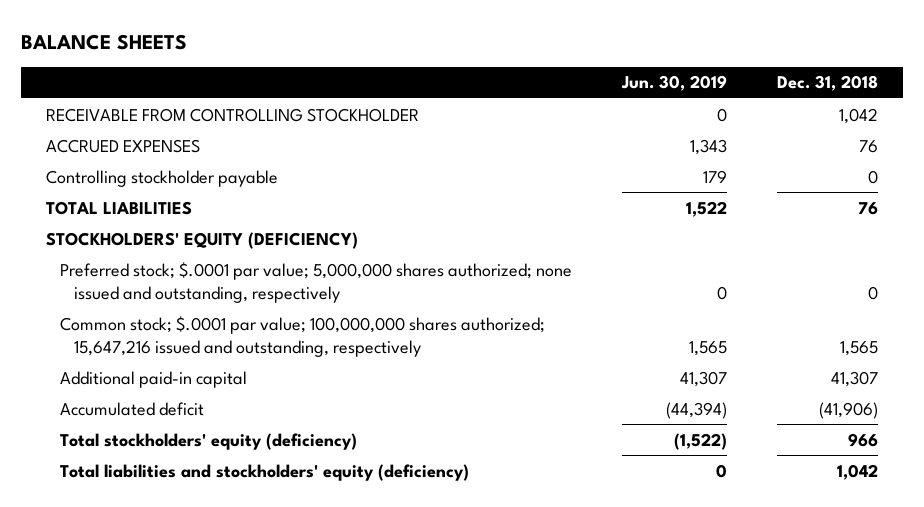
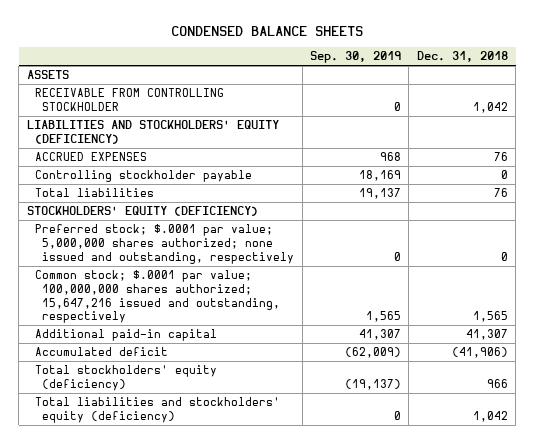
[20,33,187,50] BALANCE SHEETS -> [171,25,364,36] CONDENSED BALANCE SHEETS
[621,75,728,92] Jun. 30, 2019 -> none
none -> [310,51,402,64] Sep. 30, 2019
none -> [26,70,69,80] ASSETS
none -> [26,120,279,144] LIABILITIES AND STOCKHOLDERS' EQUITY (DEFICIENCY)
[45,200,192,215] TOTAL LIABILITIES -> [34,188,154,198] Total liabilities

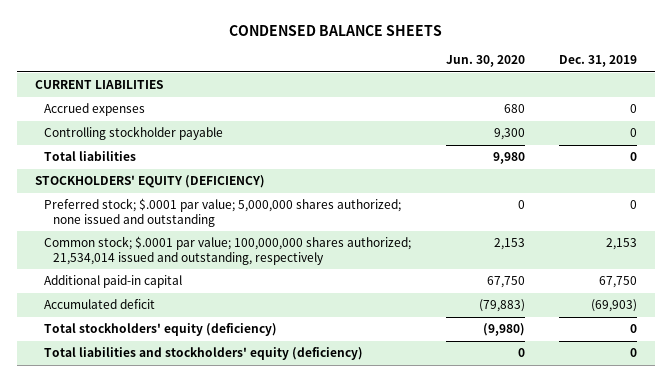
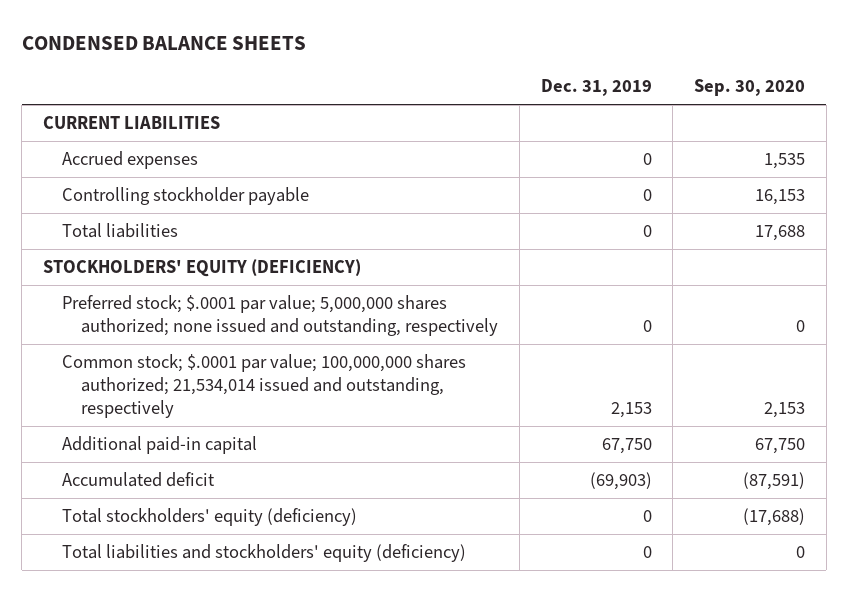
[445,55,525,68] Jun. 30, 2020 -> none
none -> [694,79,806,97] Sep. 30, 2020
[43,198,401,227] Preferred stock; $.0001 par value; 5,000,000 shares authorized; none issued and outstanding -> [61,295,499,336] Preferred stock; $.0001 par value; 5,000,000 shares authorized; none issued and outstanding, respectively

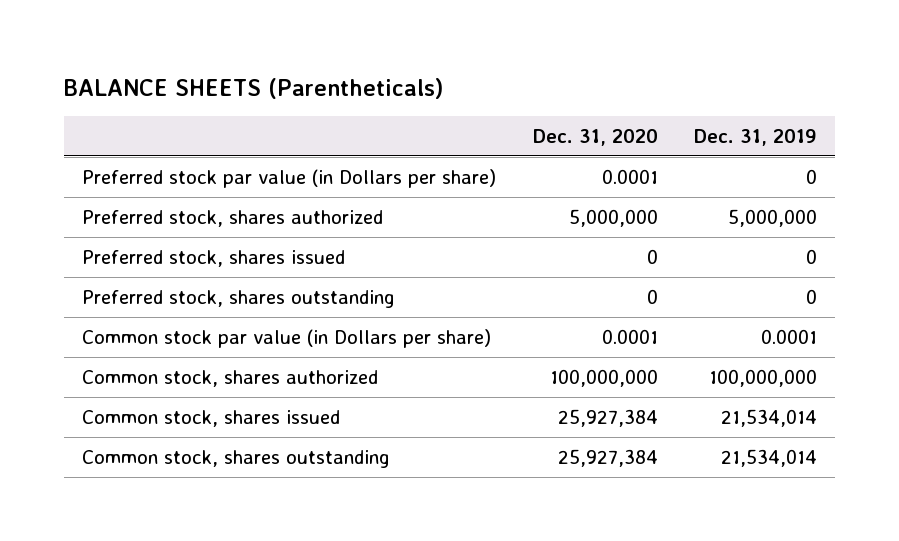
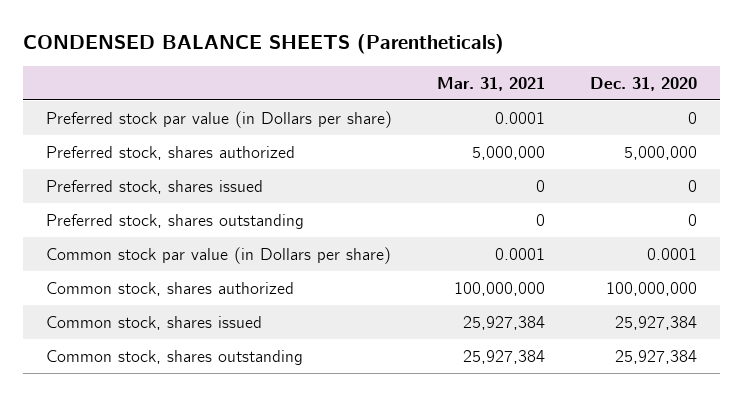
[64,77,444,99] BALANCE SHEETS (Parentheticals) -> [22,34,504,55] CONDENSED BALANCE SHEETS (Parentheticals)
[693,129,817,147] Dec. 31, 2019 -> none
none -> [437,76,546,91] Mar. 31, 2021
[601,168,658,184] 0.0001 -> [688,111,698,124] 0

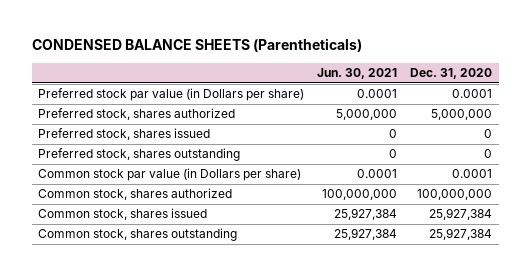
[437,76,546,91] Mar. 31, 2021 -> none
none -> [317,67,398,79] Jun. 30, 2021
[688,111,698,124] 0 -> [452,89,493,99] 0.0001

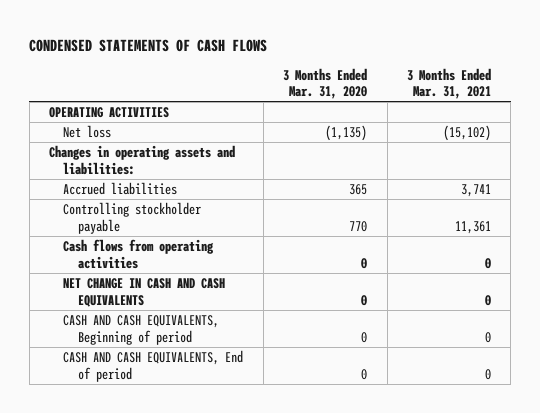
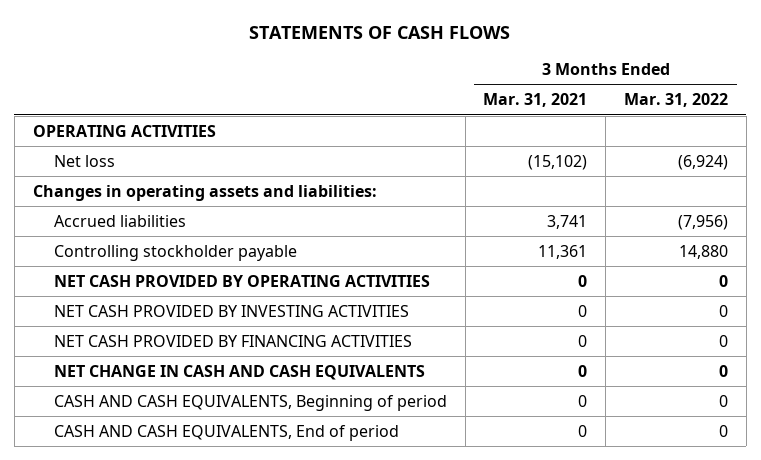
[29,38,268,52] CONDENSED STATEMENTS OF CASH FLOWS -> [249,25,511,39] STATEMENTS OF CASH FLOWS
[283,67,368,100] 3 Months Ended Mar. 31, 2020 -> none
none -> [623,93,728,108] Mar. 31, 2022
[63,238,215,269] Cash flows from operating activities -> [53,274,430,287] NET CASH PROVIDED BY OPERATING ACTIVITIES
none -> [53,304,409,317] NET CASH PROVIDED BY INVESTING ACTIVITIES
none -> [53,334,412,347] NET CASH PROVIDED BY FINANCING ACTIVITIES

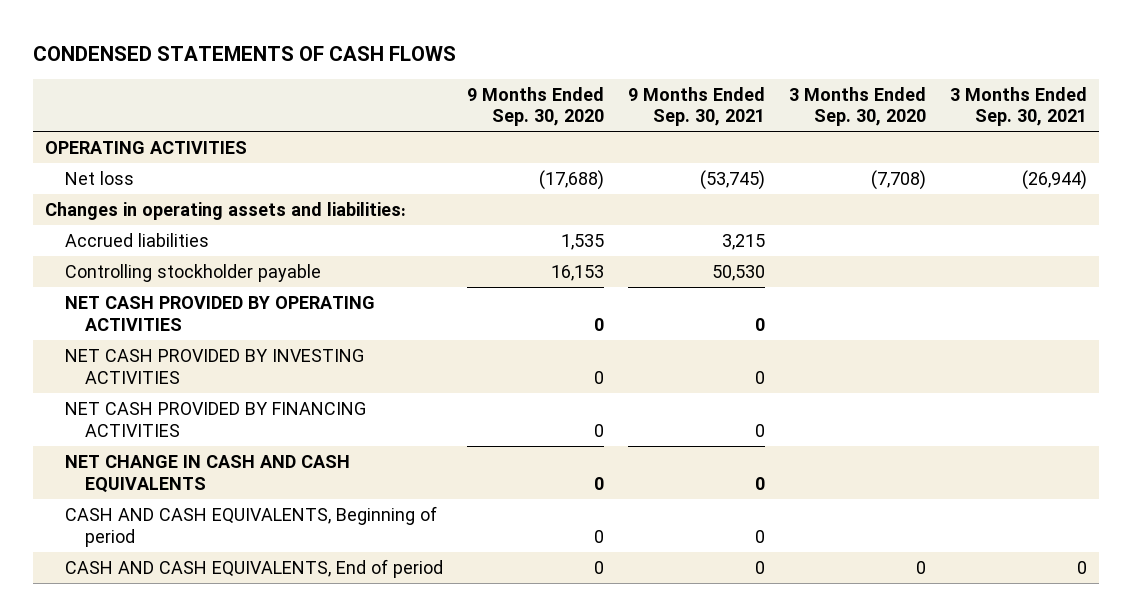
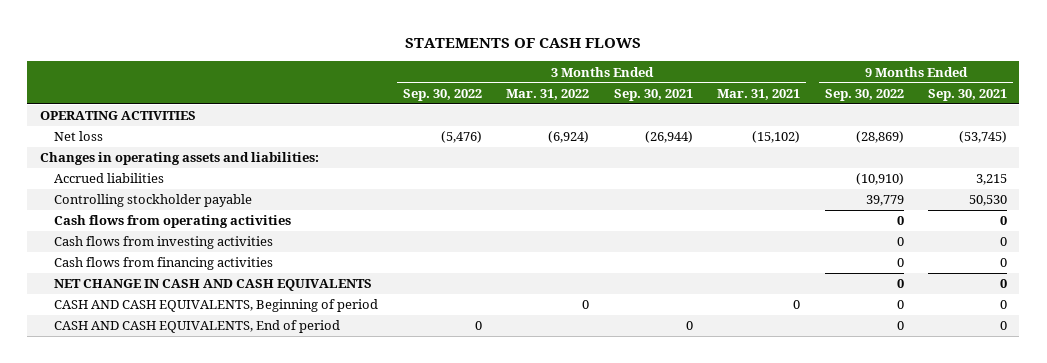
[33,45,457,61] CONDENSED STATEMENTS OF CASH FLOWS -> [405,37,642,48] STATEMENTS OF CASH FLOWS
[467,86,605,127] 9 Months Ended Sep. 30, 2020 -> none
[789,86,927,127] 3 Months Ended Sep. 30, 2020 -> none
none -> [402,89,482,102] Sep. 30, 2022
none -> [506,89,590,101] Mar. 31, 2022
none -> [717,89,801,101] Mar. 31, 2021
none -> [824,89,904,102] Sep. 30, 2022
[65,295,376,331] NET CASH PROVIDED BY OPERATING ACTIVITIES -> [54,215,292,229] Cash flows from operating activities
[65,348,365,384] NET CASH PROVIDED BY INVESTING ACTIVITIES -> [54,236,274,250] Cash flows from investing activities
[65,401,367,437] NET CASH PROVIDED BY FINANCING ACTIVITIES -> [54,257,274,271] Cash flows from financing activities

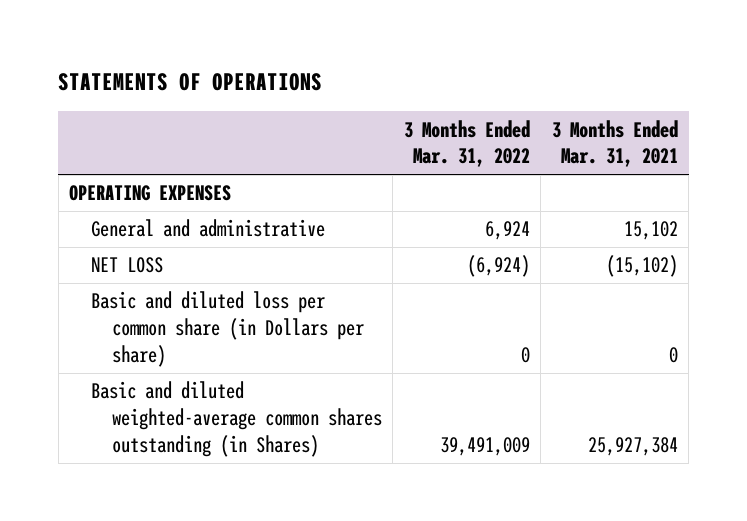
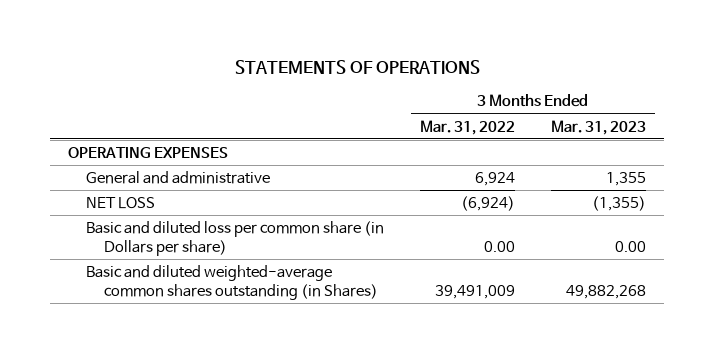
[551,119,678,168] 3 Months Ended Mar. 31, 2021 -> none
none -> [550,119,646,135] Mar. 31, 2023
[520,346,530,363] 0 -> [483,240,515,252] 0.00

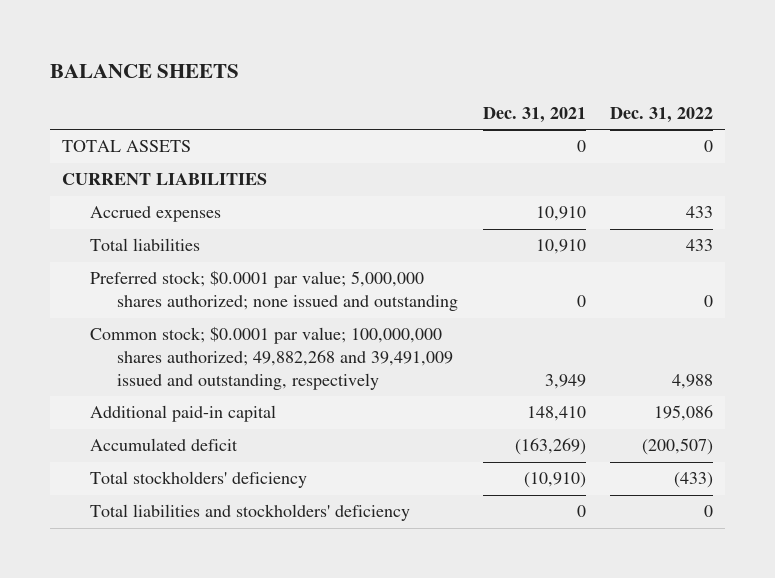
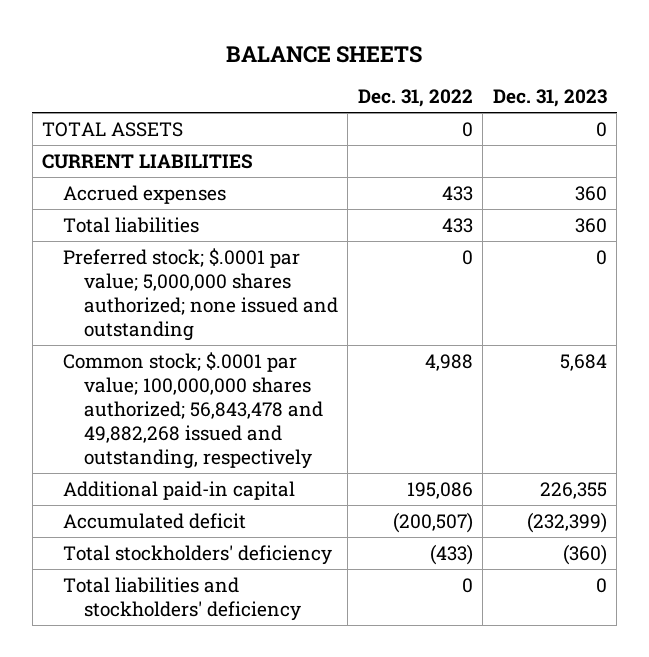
[482,106,586,123] Dec. 31, 2021 -> none
none -> [492,89,607,108] Dec. 31, 2023
[89,270,459,312] Preferred stock; $0.0001 par value; 5,000,000 shares authorized; none issued and outstanding -> [63,247,338,341] Preferred stock; $.0001 par value; 5,000,000 shares authorized; none issued and outstanding
[89,326,454,390] Common stock; $0.0001 par value; 100,000,000 shares authorized; 49,882,268 and 39,491,009 issued and outstanding, respectively -> [63,351,323,469] Common stock; $.0001 par value; 100,000,000 shares authorized; 56,843,478 and 49,882,268 issued and outstanding, respectively

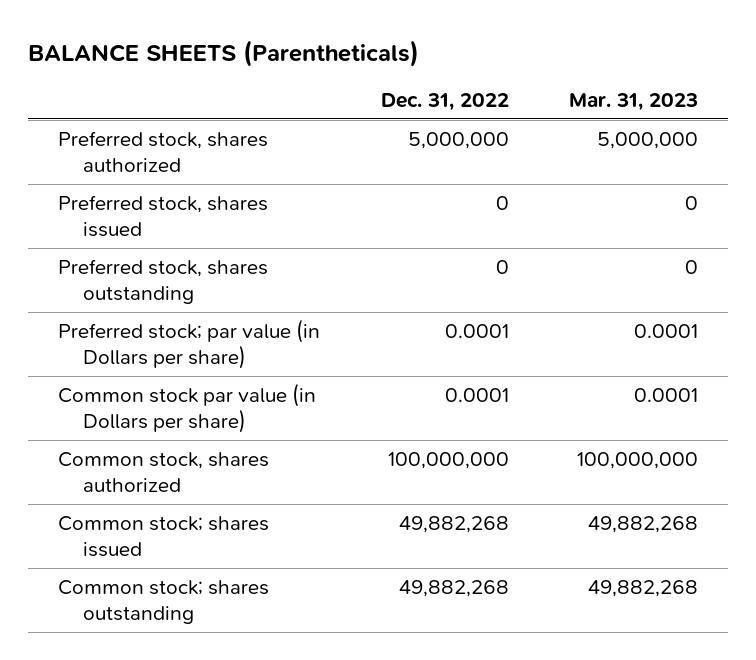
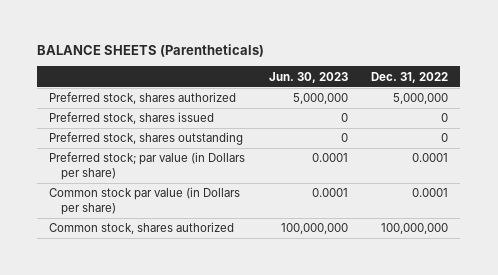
[568,93,698,112] Mar. 31, 2023 -> none
none -> [268,71,348,83] Jun. 30, 2023
[58,515,270,558] Common stock; shares issued -> none
[58,579,270,625] Common stock; shares outstanding -> none

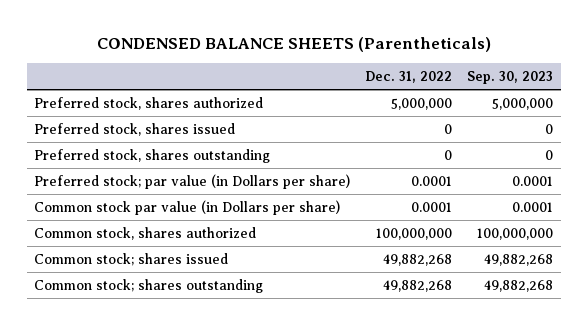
[37,43,265,57] BALANCE SHEETS (Parentheticals) -> [96,36,491,52] CONDENSED BALANCE SHEETS (Parentheticals)
[268,71,348,83] Jun. 30, 2023 -> none
none -> [467,70,554,84] Sep. 30, 2023
none -> [34,253,229,267] Common stock; shares issued
none -> [34,279,264,294] Common stock; shares outstanding

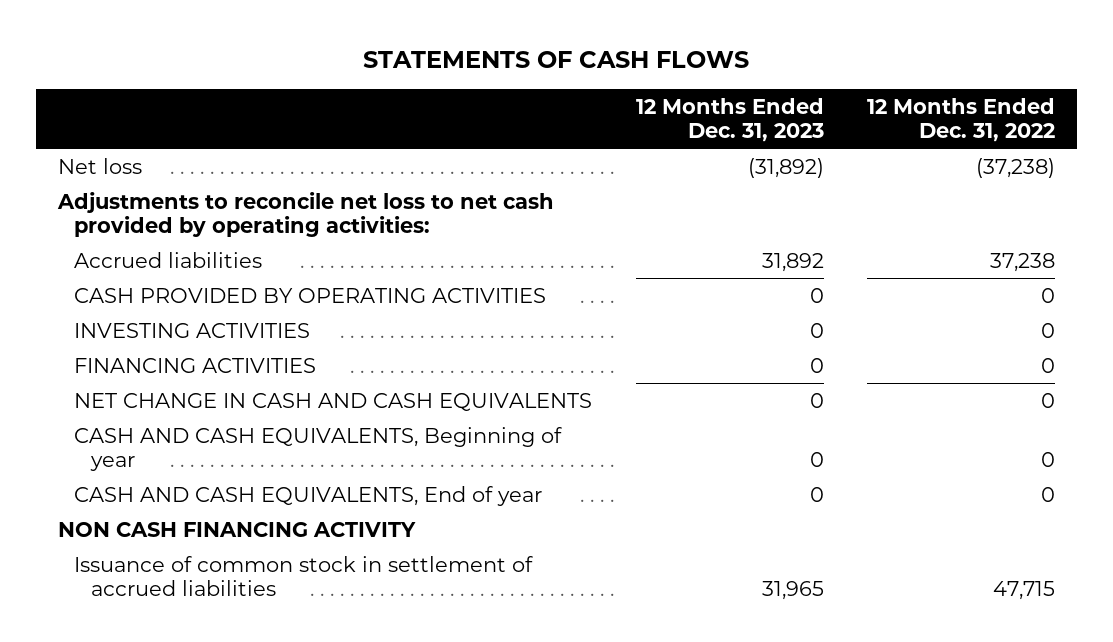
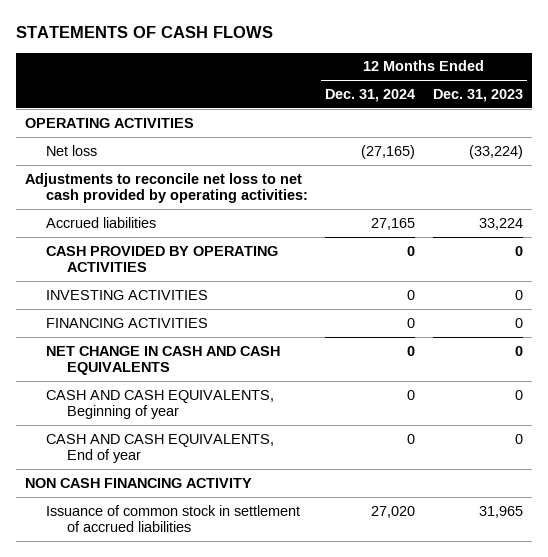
[867,97,1056,143] 12 Months Ended Dec. 31, 2022 -> none
none -> [325,88,416,102] Dec. 31, 2024
none -> [25,117,195,128] OPERATING ACTIVITIES
[747,157,824,178] (31,892) -> [468,144,523,159] (33,224)
[761,252,824,272] 31,892 -> [478,217,523,230] 33,224

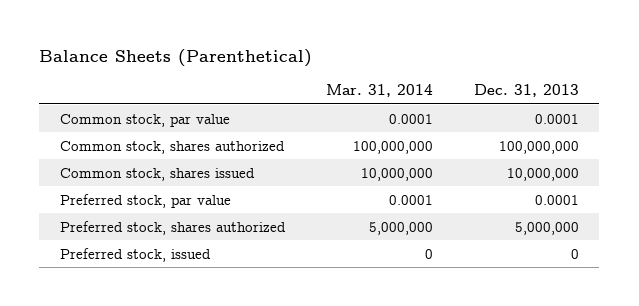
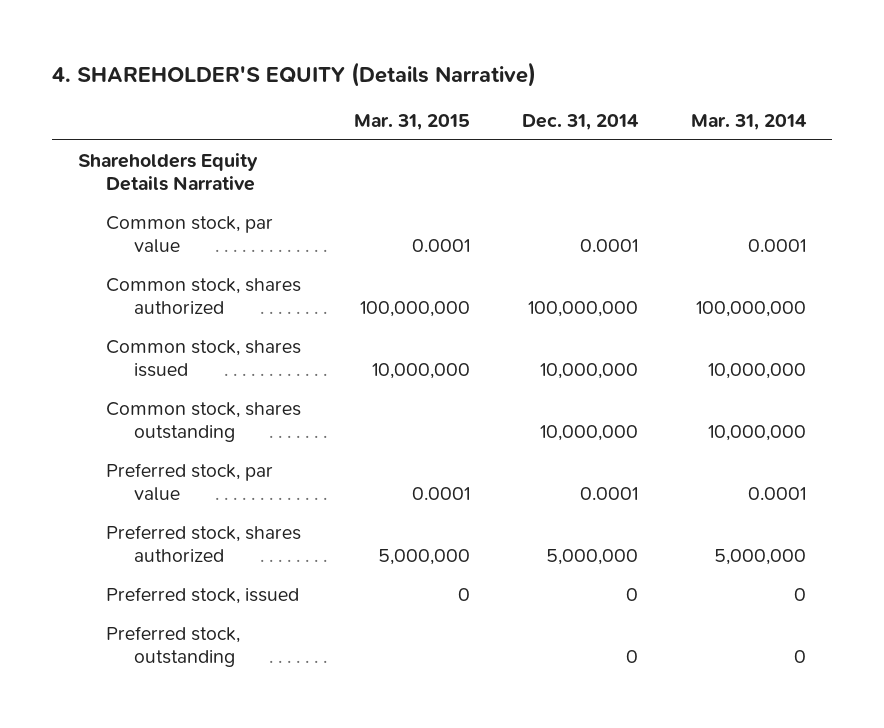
[39,48,313,67] Balance Sheets (Parenthetical) -> [51,61,536,87] 4. SHAREHOLDER'S EQUITY (Details Narrative)
[473,84,579,98] Dec. 31, 2013 -> none
none -> [353,113,470,130] Mar. 31, 2015
none -> [522,113,640,130] Dec. 31, 2014
none -> [77,152,258,192] Shareholders Equity Details Narrative
none -> [106,401,302,443] Common stock, shares outstanding
none -> [106,625,241,668] Preferred stock, outstanding

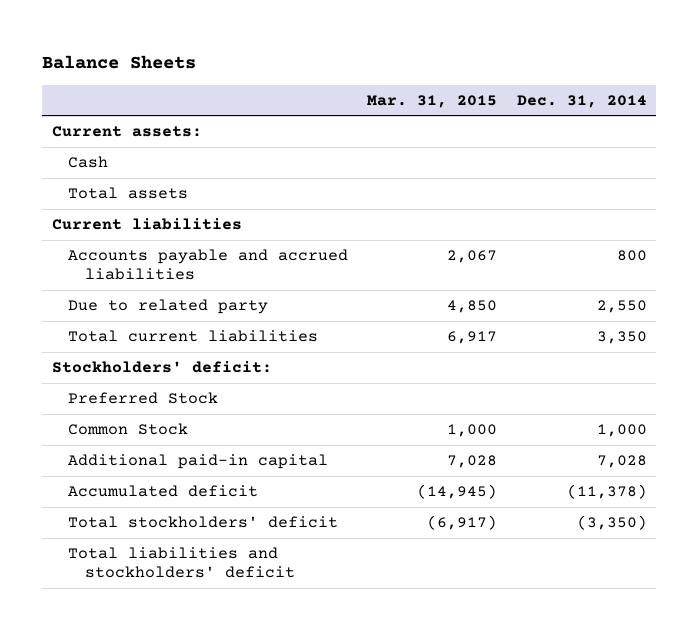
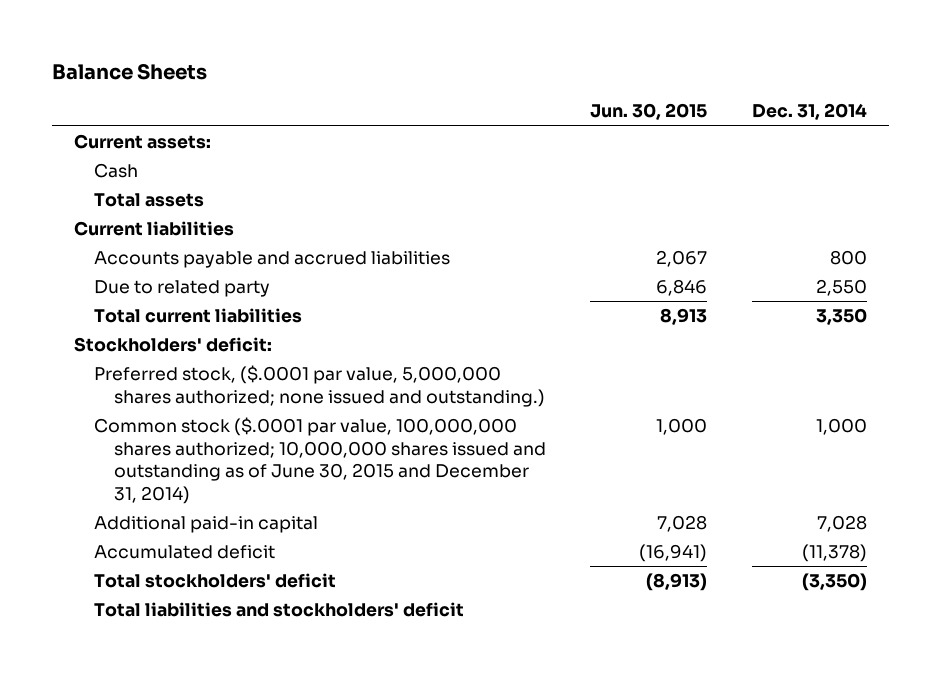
[367,94,498,108] Mar. 31, 2015 -> none
none -> [590,103,708,121] Jun. 30, 2015
[68,392,219,405] Preferred Stock -> [93,364,545,407] Preferred stock, ($.0001 par value, 5,000,000 shares authorized; none issued and outstanding.)
[68,423,189,436] Common Stock -> [93,416,546,505] Common stock ($.0001 par value, 100,000,000 shares authorized; 10,000,000 shares issued and outstanding as of June 30, 2015 and December 31, 2014)

